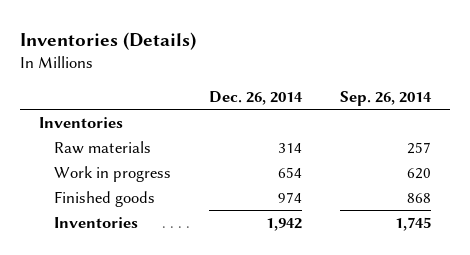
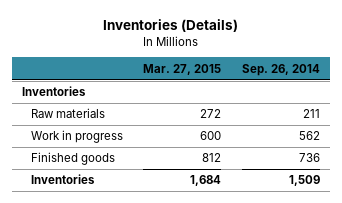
[209,91,304,106] Dec. 26, 2014 -> none
none -> [143,63,222,75] Mar. 27, 2015
[407,141,432,154] 257 -> [302,109,320,119] 211
[407,167,432,179] 620 -> [298,131,320,141] 562
[407,192,432,203] 868 -> [298,153,320,163] 736
[395,216,432,231] 1,745 -> [288,175,320,187] 1,509

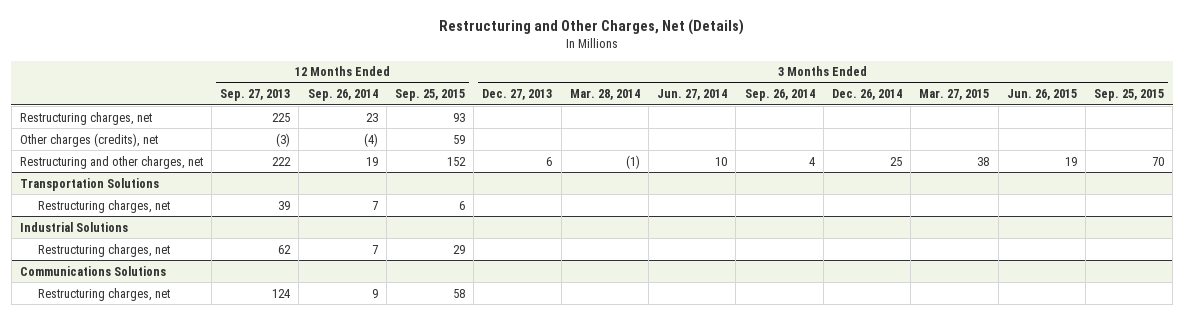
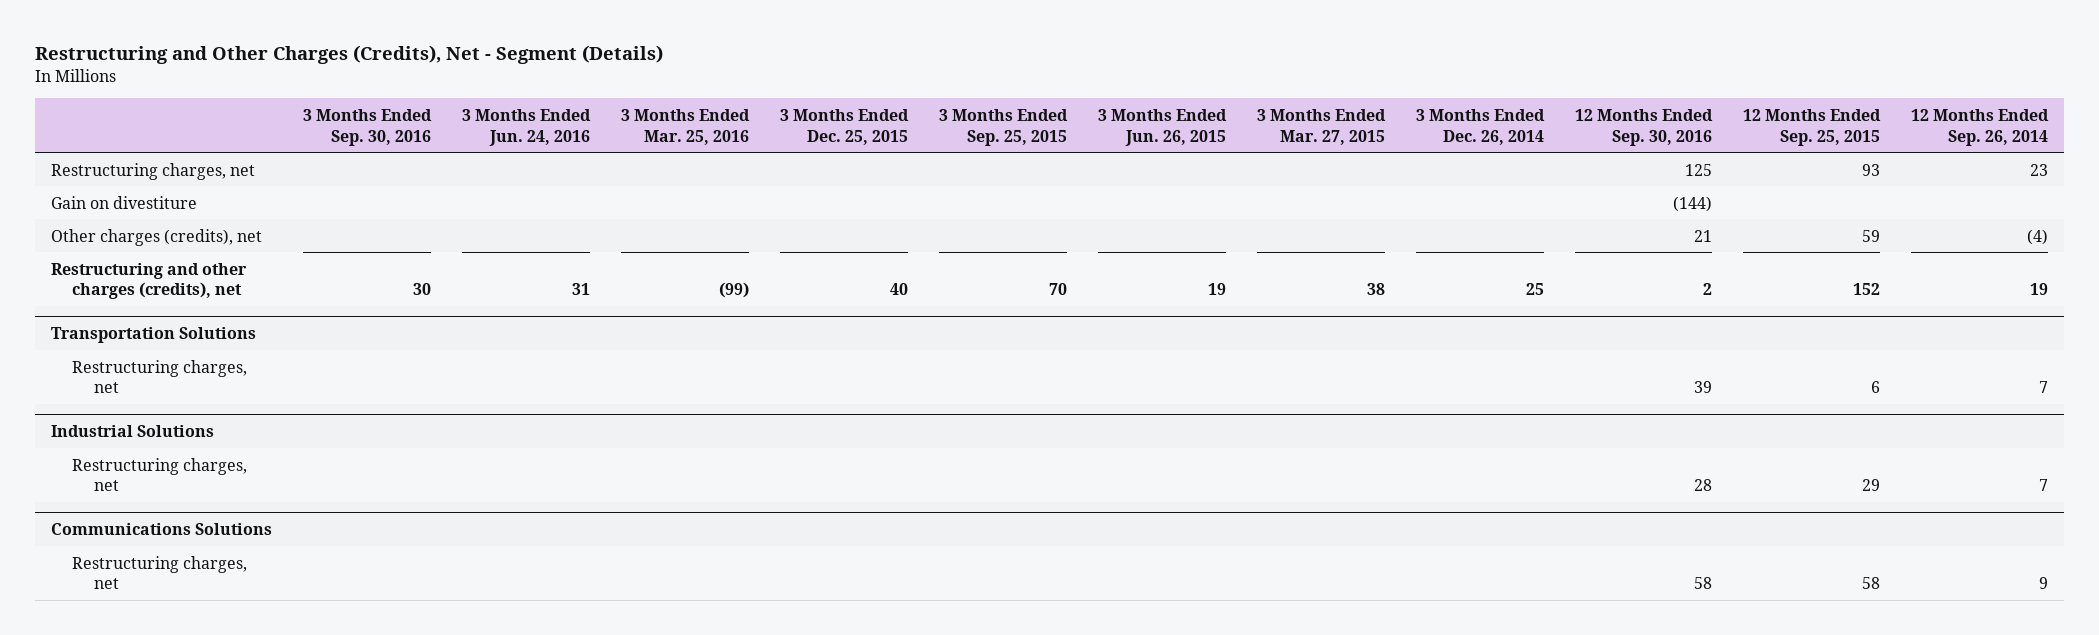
[439,18,745,35] Restructuring and Other Charges, Net (Details) -> [35,45,664,65] Restructuring and Other Charges (Credits), Net - Segment (Details)
[220,89,291,102] Sep. 27, 2013 -> none
[482,89,553,101] Dec. 27, 2013 -> none
[569,89,640,101] Mar. 28, 2014 -> none
[657,89,728,101] Jun. 27, 2014 -> none
[744,89,815,102] Sep. 26, 2014 -> none
none -> [302,108,432,146] 3 Months Ended Sep. 30, 2016
none -> [461,108,591,146] 3 Months Ended Jun. 24, 2016
none -> [620,108,750,145] 3 Months Ended Mar. 25, 2016
none -> [779,108,909,145] 3 Months Ended Dec. 25, 2015
none -> [1574,108,1713,146] 12 Months Ended Sep. 30, 2016
none -> [50,195,197,209] Gain on divestiture
[19,155,203,169] Restructuring and other charges, net -> [50,262,247,300] Restructuring and other charges (credits), net

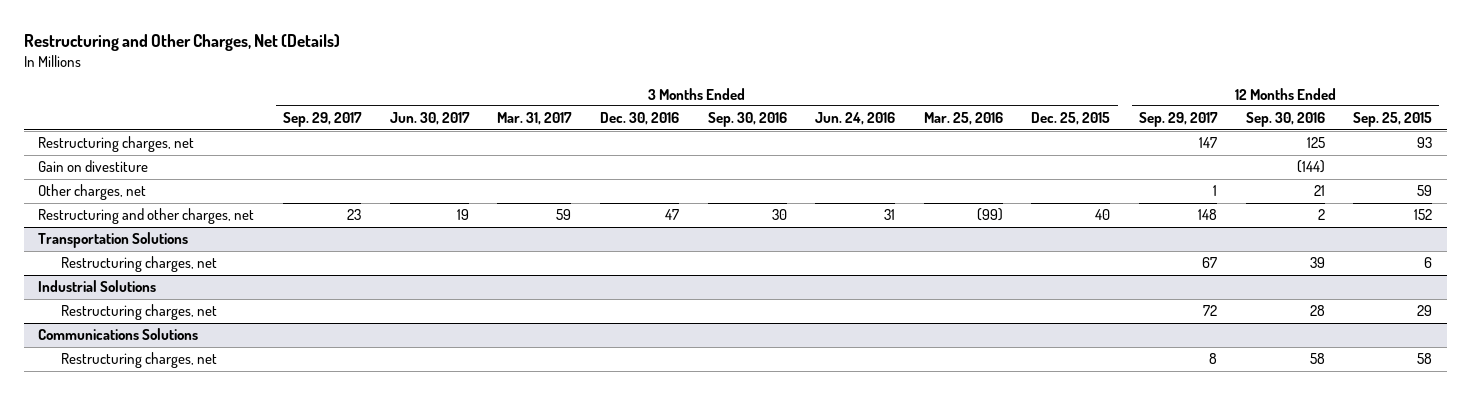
[35,45,664,65] Restructuring and Other Charges (Credits), Net - Segment (Details) -> [24,34,341,52] Restructuring and Other Charges, Net (Details)
[938,108,1068,146] 3 Months Ended Sep. 25, 2015 -> none
[1097,108,1227,146] 3 Months Ended Jun. 26, 2015 -> none
[1256,108,1386,145] 3 Months Ended Mar. 27, 2015 -> none
[1415,108,1545,145] 3 Months Ended Dec. 26, 2014 -> none
[1910,108,2049,146] 12 Months Ended Sep. 26, 2014 -> none
none -> [283,112,363,128] Sep. 29, 2017
none -> [389,112,470,126] Jun. 30, 2017
none -> [497,112,573,126] Mar. 31, 2017
none -> [599,112,679,126] Dec. 30, 2016
none -> [1139,112,1219,128] Sep. 29, 2017
[50,228,262,246] Other charges (credits), net -> [38,184,147,201] Other charges, net
[50,262,247,300] Restructuring and other charges (credits), net -> [38,208,255,225] Restructuring and other charges, net

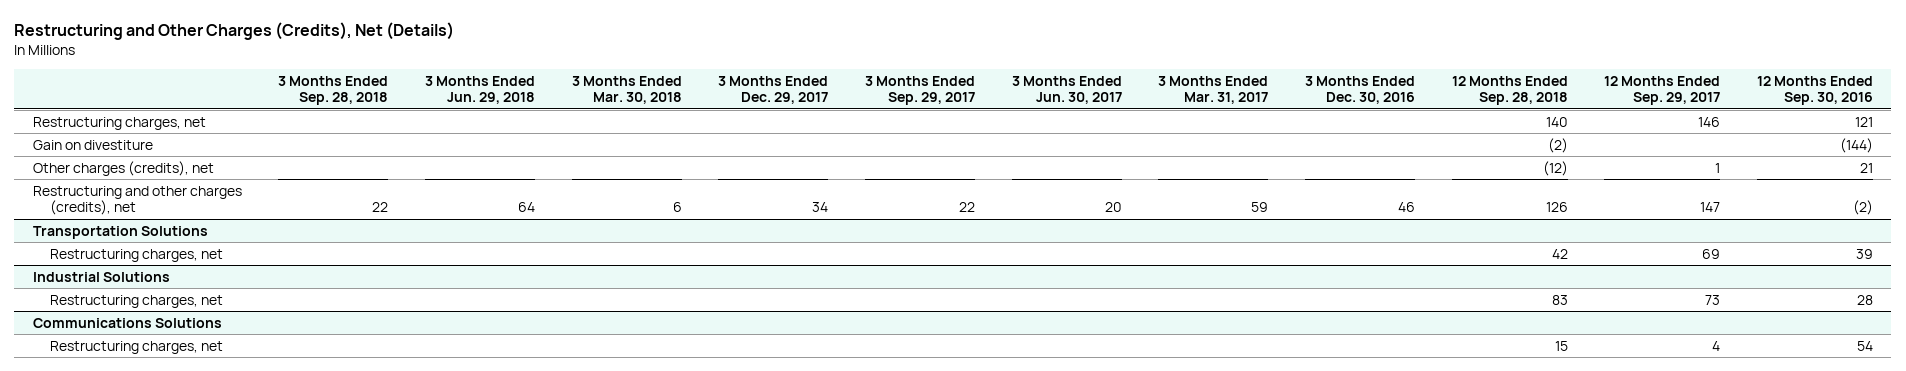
[24,34,341,52] Restructuring and Other Charges, Net (Details) -> [14,22,455,41] Restructuring and Other Charges (Credits), Net (Details)
[707,112,787,128] Sep. 30, 2016 -> none
[815,112,896,126] Jun. 24, 2016 -> none
[923,112,1003,126] Mar. 25, 2016 -> none
[1031,112,1111,126] Dec. 25, 2015 -> none
[1353,112,1433,128] Sep. 25, 2015 -> none
none -> [278,75,389,106] 3 Months Ended Sep. 28, 2018
none -> [425,75,536,105] 3 Months Ended Jun. 29, 2018
none -> [571,75,682,105] 3 Months Ended Mar. 30, 2018
none -> [718,75,829,105] 3 Months Ended Dec. 29, 2017
none -> [1451,75,1568,106] 12 Months Ended Sep. 28, 2018
[1199,137,1218,149] 147 -> [1698,116,1721,127] 146
[1306,137,1325,149] 125 -> [1855,116,1874,127] 121
[38,184,147,201] Other charges, net -> [32,160,214,176] Other charges (credits), net
[38,208,255,225] Restructuring and other charges, net -> [32,185,242,216] Restructuring and other charges (credits), net
[347,209,362,221] 23 -> [959,202,976,213] 22
[456,209,469,221] 19 -> [1104,202,1122,213] 20
[664,209,679,221] 47 -> [1398,202,1416,213] 46
[1198,209,1218,221] 148 -> [1700,202,1721,213] 147
[1317,209,1325,221] 2 -> [1853,200,1874,216] (2)
[1202,257,1218,269] 67 -> [1702,248,1721,259] 69
[1203,305,1218,317] 72 -> [1705,294,1721,305] 73
[1209,353,1218,365] 8 -> [1712,340,1721,351] 4
[1309,353,1325,365] 58 -> [1857,340,1874,351] 54

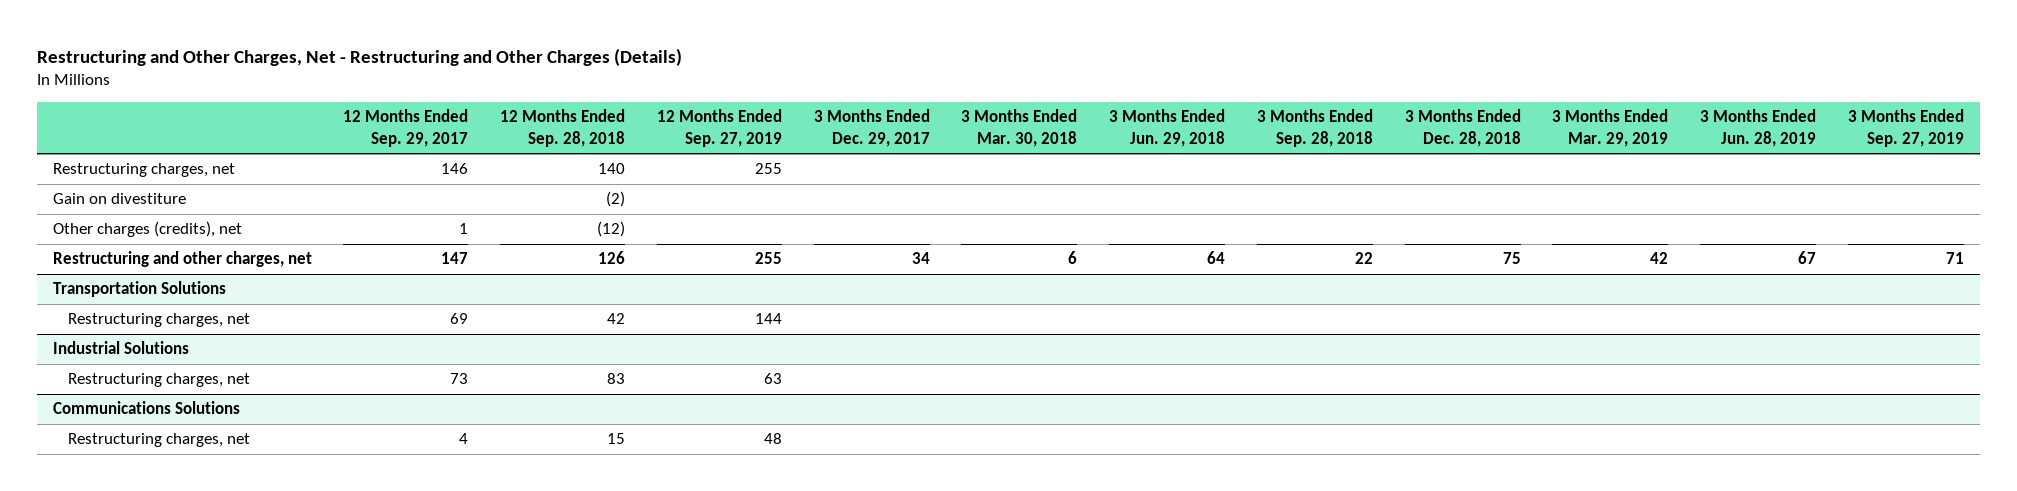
[14,22,455,41] Restructuring and Other Charges (Credits), Net (Details) -> [36,47,682,66] Restructuring and Other Charges, Net - Restructuring and Other Charges (Details)
[865,75,976,106] 3 Months Ended Sep. 29, 2017 -> none
[1011,75,1122,105] 3 Months Ended Jun. 30, 2017 -> none
[1158,75,1269,105] 3 Months Ended Mar. 31, 2017 -> none
[1305,75,1416,105] 3 Months Ended Dec. 30, 2016 -> none
[1757,75,1874,106] 12 Months Ended Sep. 30, 2016 -> none
none -> [656,109,782,147] 12 Months Ended Sep. 27, 2019
none -> [1404,109,1521,147] 3 Months Ended Dec. 28, 2018
none -> [1552,109,1669,147] 3 Months Ended Mar. 29, 2019
none -> [1700,109,1817,147] 3 Months Ended Jun. 28, 2019
none -> [1848,109,1965,147] 3 Months Ended Sep. 27, 2019
[32,185,242,216] Restructuring and other charges (credits), net -> [52,251,312,268] Restructuring and other charges, net

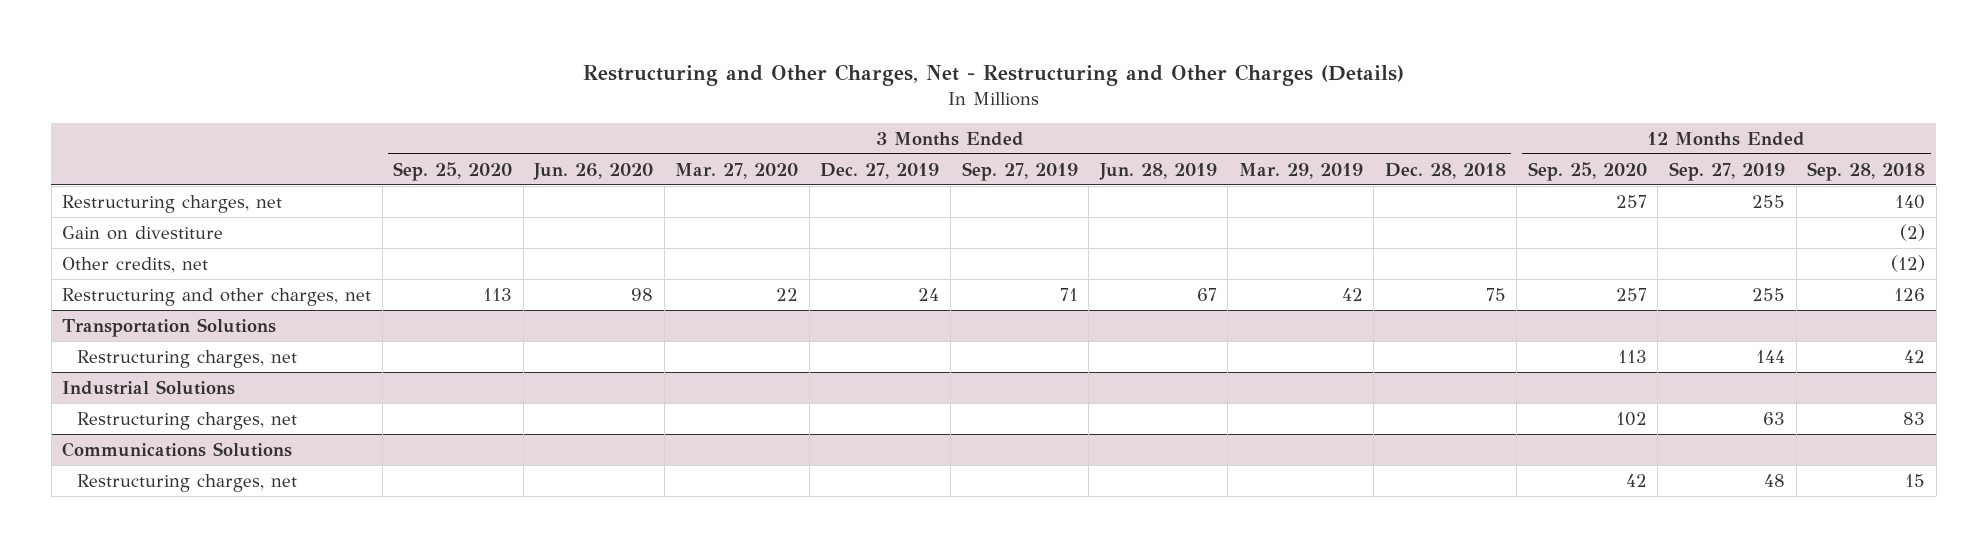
[343,109,469,147] 12 Months Ended Sep. 29, 2017 -> none
[813,109,930,147] 3 Months Ended Dec. 29, 2017 -> none
[961,109,1078,147] 3 Months Ended Mar. 30, 2018 -> none
[1109,109,1226,147] 3 Months Ended Jun. 29, 2018 -> none
[1256,109,1373,147] 3 Months Ended Sep. 28, 2018 -> none
none -> [393,161,513,181] Sep. 25, 2020
none -> [533,162,654,180] Jun. 26, 2020
none -> [675,162,799,179] Mar. 27, 2020
none -> [820,162,940,179] Dec. 27, 2019
none -> [1527,161,1647,181] Sep. 25, 2020
[52,221,242,238] Other charges (credits), net -> [62,256,209,273] Other credits, net

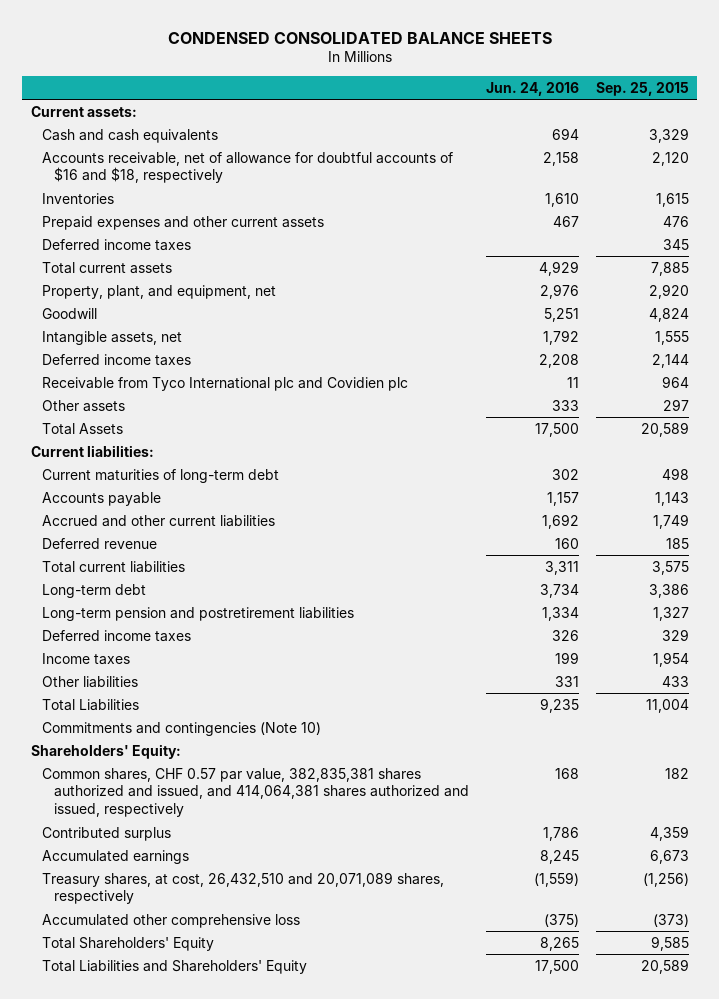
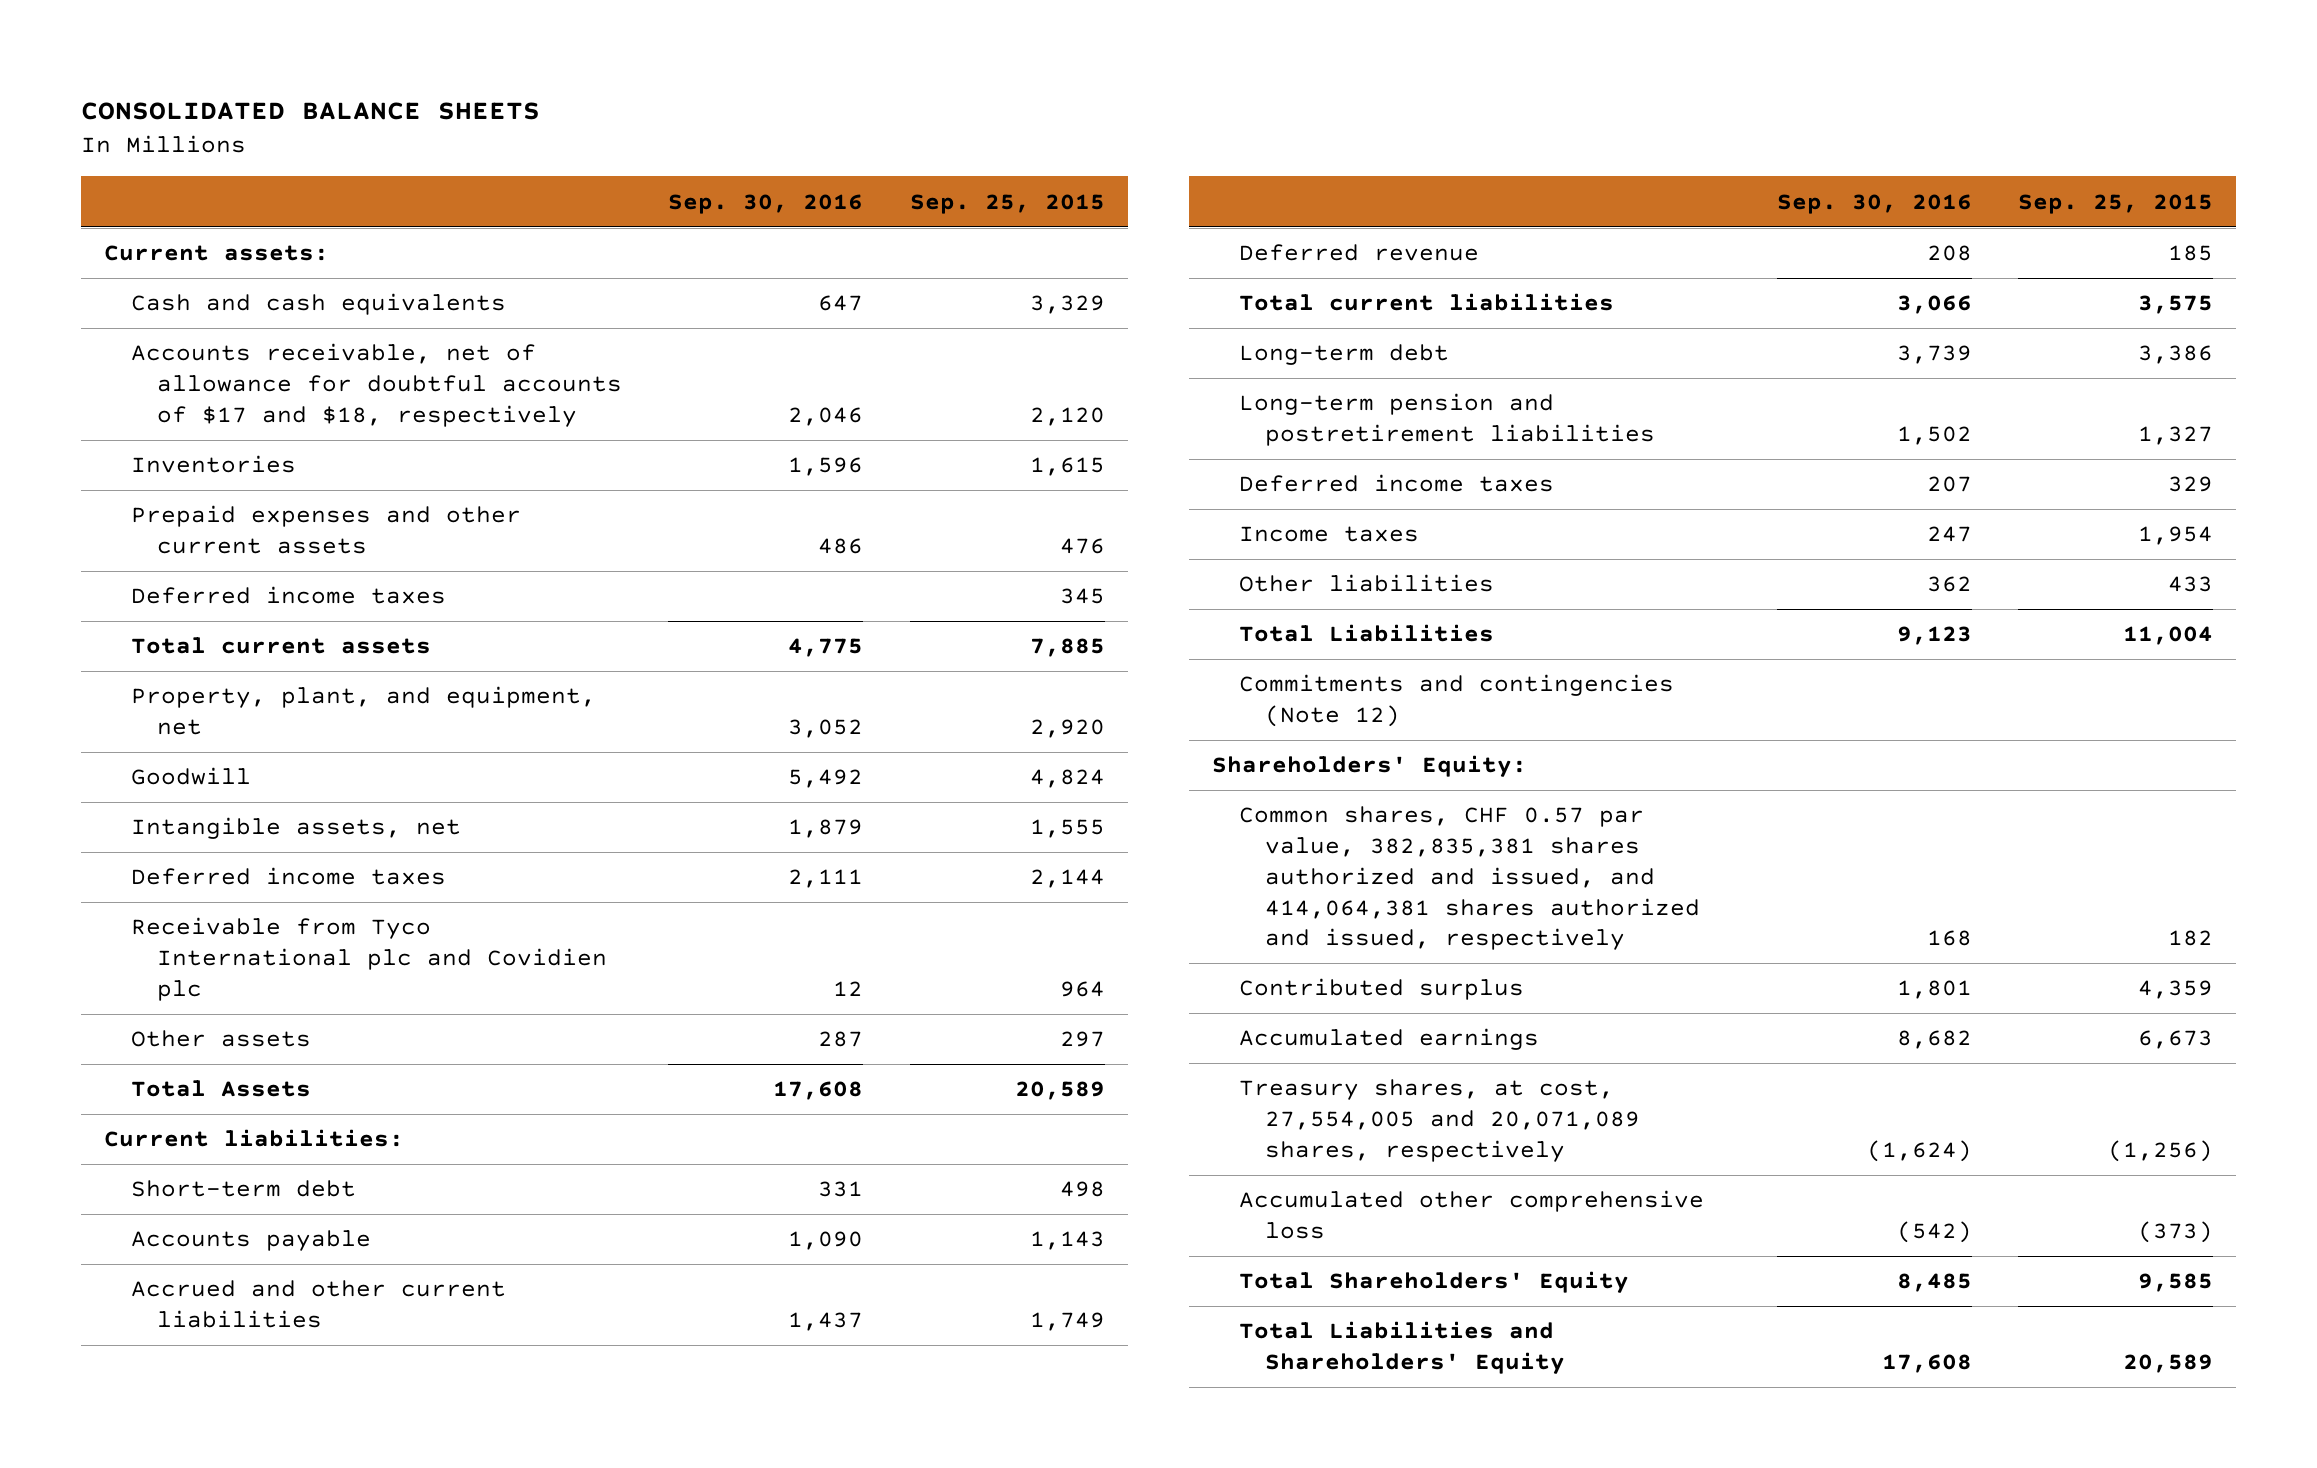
[167,31,552,44] CONDENSED CONSOLIDATED BALANCE SHEETS -> [80,101,540,120] CONSOLIDATED BALANCE SHEETS
[485,81,579,96] Jun. 24, 2016 -> none
none -> [668,193,864,214] Sep. 30, 2016
[42,151,454,184] Accounts receivable, net of allowance for doubtful accounts of $16 and $18, respectively -> [130,343,623,427] Accounts receivable, net of allowance for doubtful accounts of $17 and $18, respectively
[42,468,280,483] Current maturities of long-term debt -> [130,1180,356,1198] Short-term debt
[42,721,322,736] Commitments and contingencies (Note 10) -> [1238,674,1674,728] Commitments and contingencies (Note 12)
[42,871,445,905] Treasury shares, at cost, 26,432,510 and 20,071,089 shares, respectively -> [1238,1079,1641,1162] Treasury shares, at cost, 27,554,005 and 20,071,089 shares, respectively

